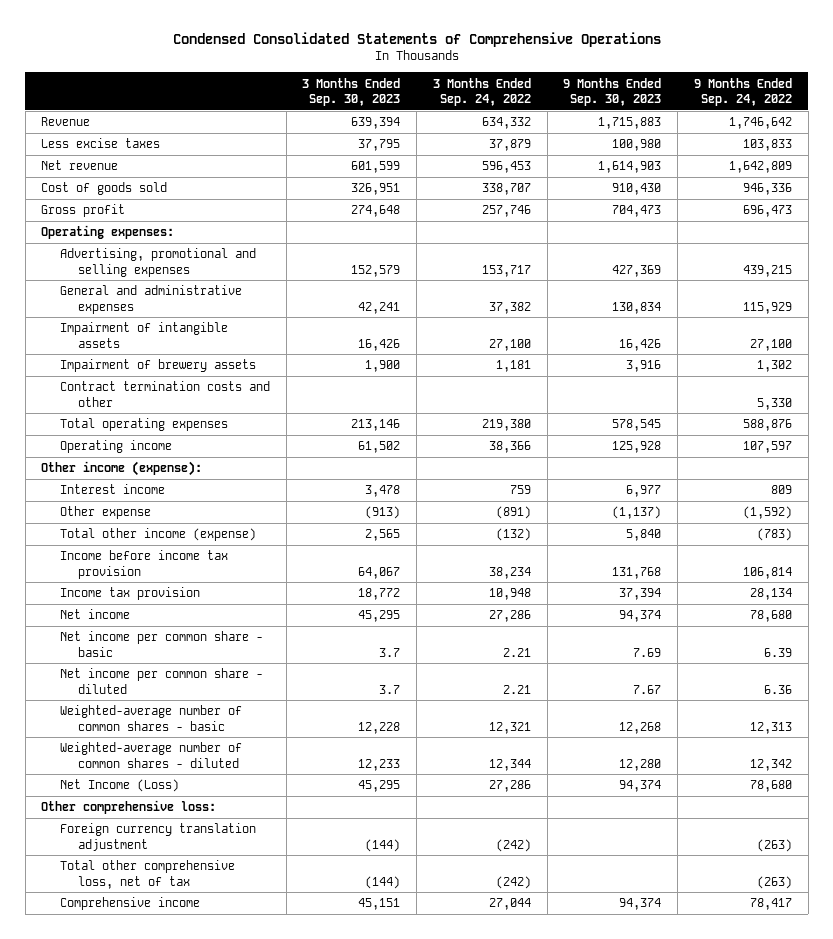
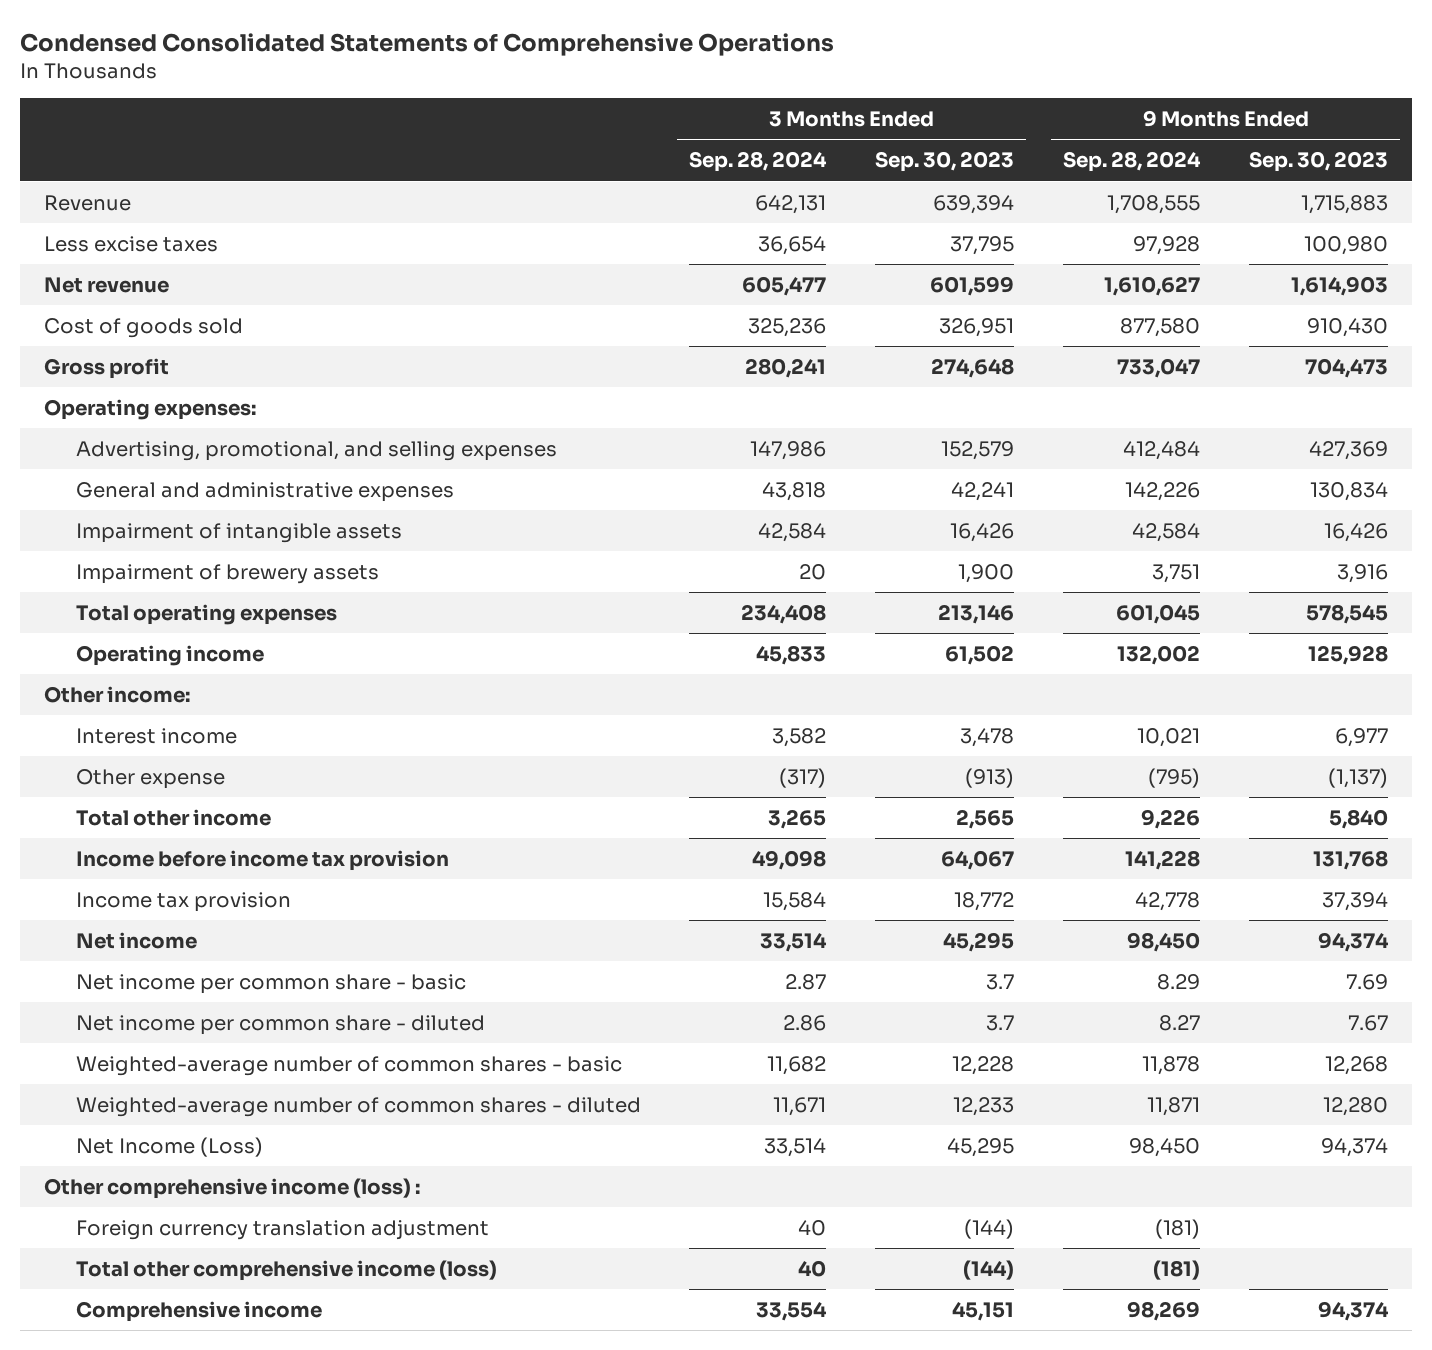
[432,77,531,106] 3 Months Ended Sep. 24, 2022 -> none
[693,77,792,106] 9 Months Ended Sep. 24, 2022 -> none
none -> [689,151,828,173] Sep. 28, 2024
none -> [1063,151,1202,173] Sep. 28, 2024
[59,248,256,277] Advertising, promotional and selling expenses -> [75,440,557,461] Advertising, promotional, and selling expenses
[59,381,270,407] Contract termination costs and other -> none
[41,461,203,477] Other income (expense): -> [44,685,191,703] Other income:
[59,528,256,542] Total other income (expense) -> [75,808,271,826] Total other income
[41,800,217,815] Other comprehensive loss: -> [44,1177,421,1199] Other comprehensive income (loss) :
[59,860,235,889] Total other comprehensive loss, net of tax -> [75,1259,497,1281] Total other comprehensive income (loss)

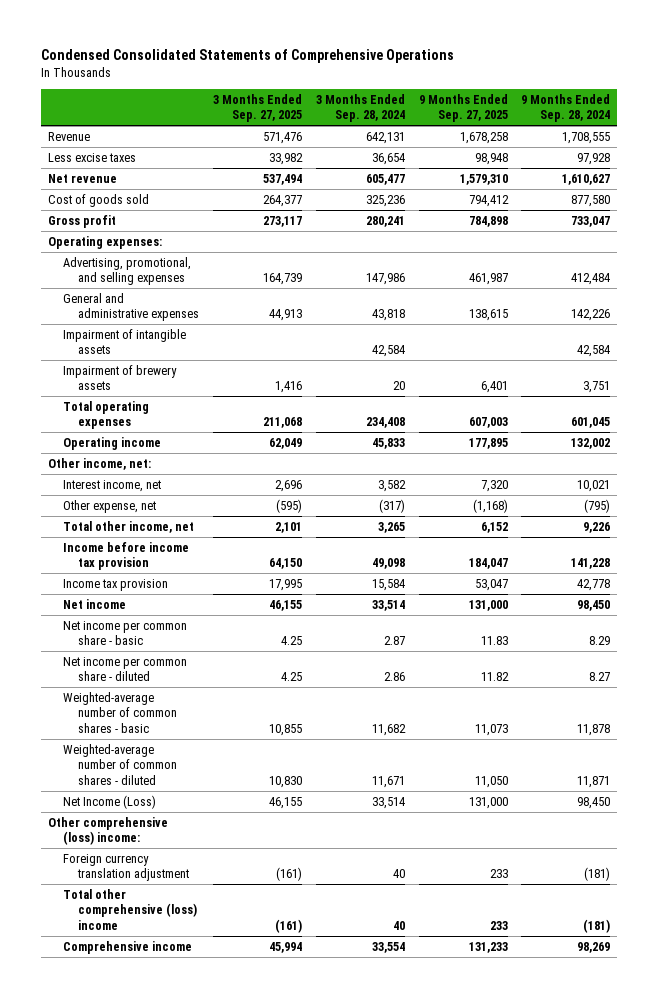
[875,151,1015,173] Sep. 30, 2023 -> none
[1249,151,1389,173] Sep. 30, 2023 -> none
none -> [212,93,302,123] 3 Months Ended Sep. 27, 2025
none -> [418,93,508,123] 9 Months Ended Sep. 27, 2025
[44,685,191,703] Other income: -> [47,457,151,470] Other income, net:
[75,727,237,744] Interest income -> [62,479,161,492] Interest income, net
[75,768,225,789] Other expense -> [62,499,156,513] Other expense, net
[75,808,271,826] Total other income -> [62,520,194,533] Total other income, net
[44,1177,421,1199] Other comprehensive income (loss) : -> [47,816,168,846] Other comprehensive (loss) income:
[75,1259,497,1281] Total other comprehensive income (loss) -> [62,888,198,930] Total other comprehensive (loss) income

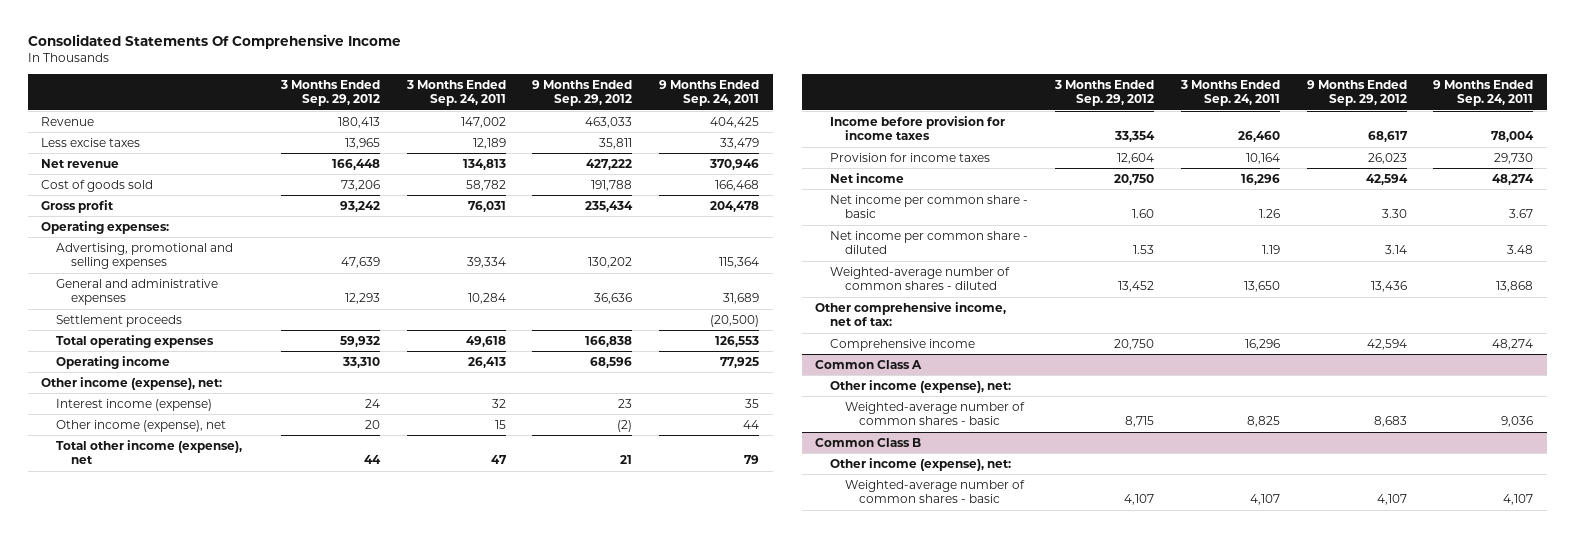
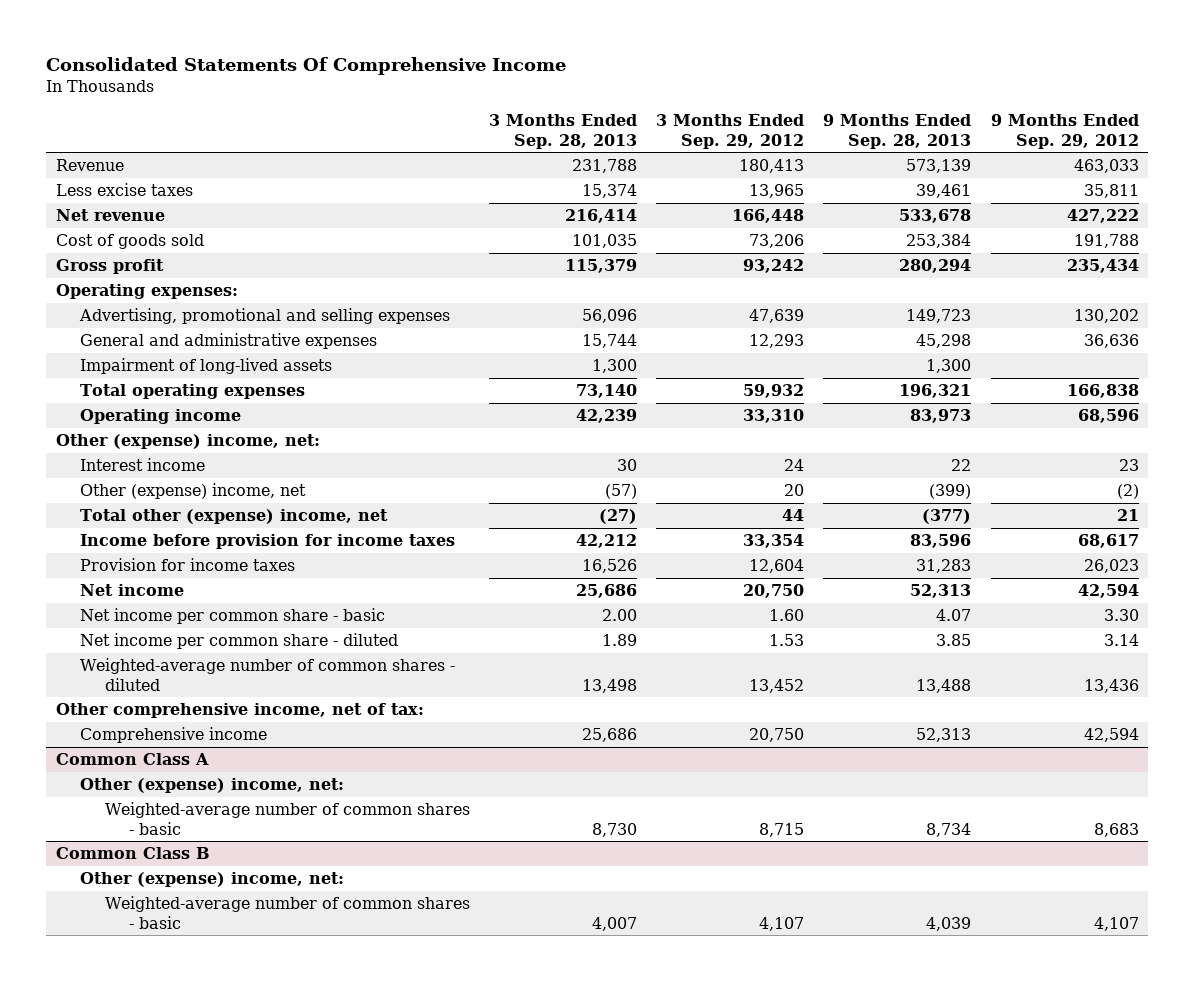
[405,79,506,107] 3 Months Ended Sep. 24, 2011 -> none
[659,79,760,107] 9 Months Ended Sep. 24, 2011 -> none
none -> [488,114,637,149] 3 Months Ended Sep. 28, 2013
none -> [823,114,972,149] 9 Months Ended Sep. 28, 2013
[55,314,182,327] Settlement proceeds -> none
none -> [80,358,333,375] Impairment of long-lived assets
[41,376,223,390] Other income (expense), net: -> [55,434,320,450] Other (expense) income, net:
[55,398,212,411] Interest income (expense) -> [80,458,206,472] Interest income
[55,419,226,432] Other income (expense), net -> [80,483,307,500] Other (expense) income, net
[55,439,242,465] Total other income (expense), net -> [80,509,389,525] Total other (expense) income, net
[830,379,1012,393] Other income (expense), net: -> [80,778,345,794] Other (expense) income, net:
[830,457,1012,471] Other income (expense), net: -> [80,872,345,888] Other (expense) income, net:

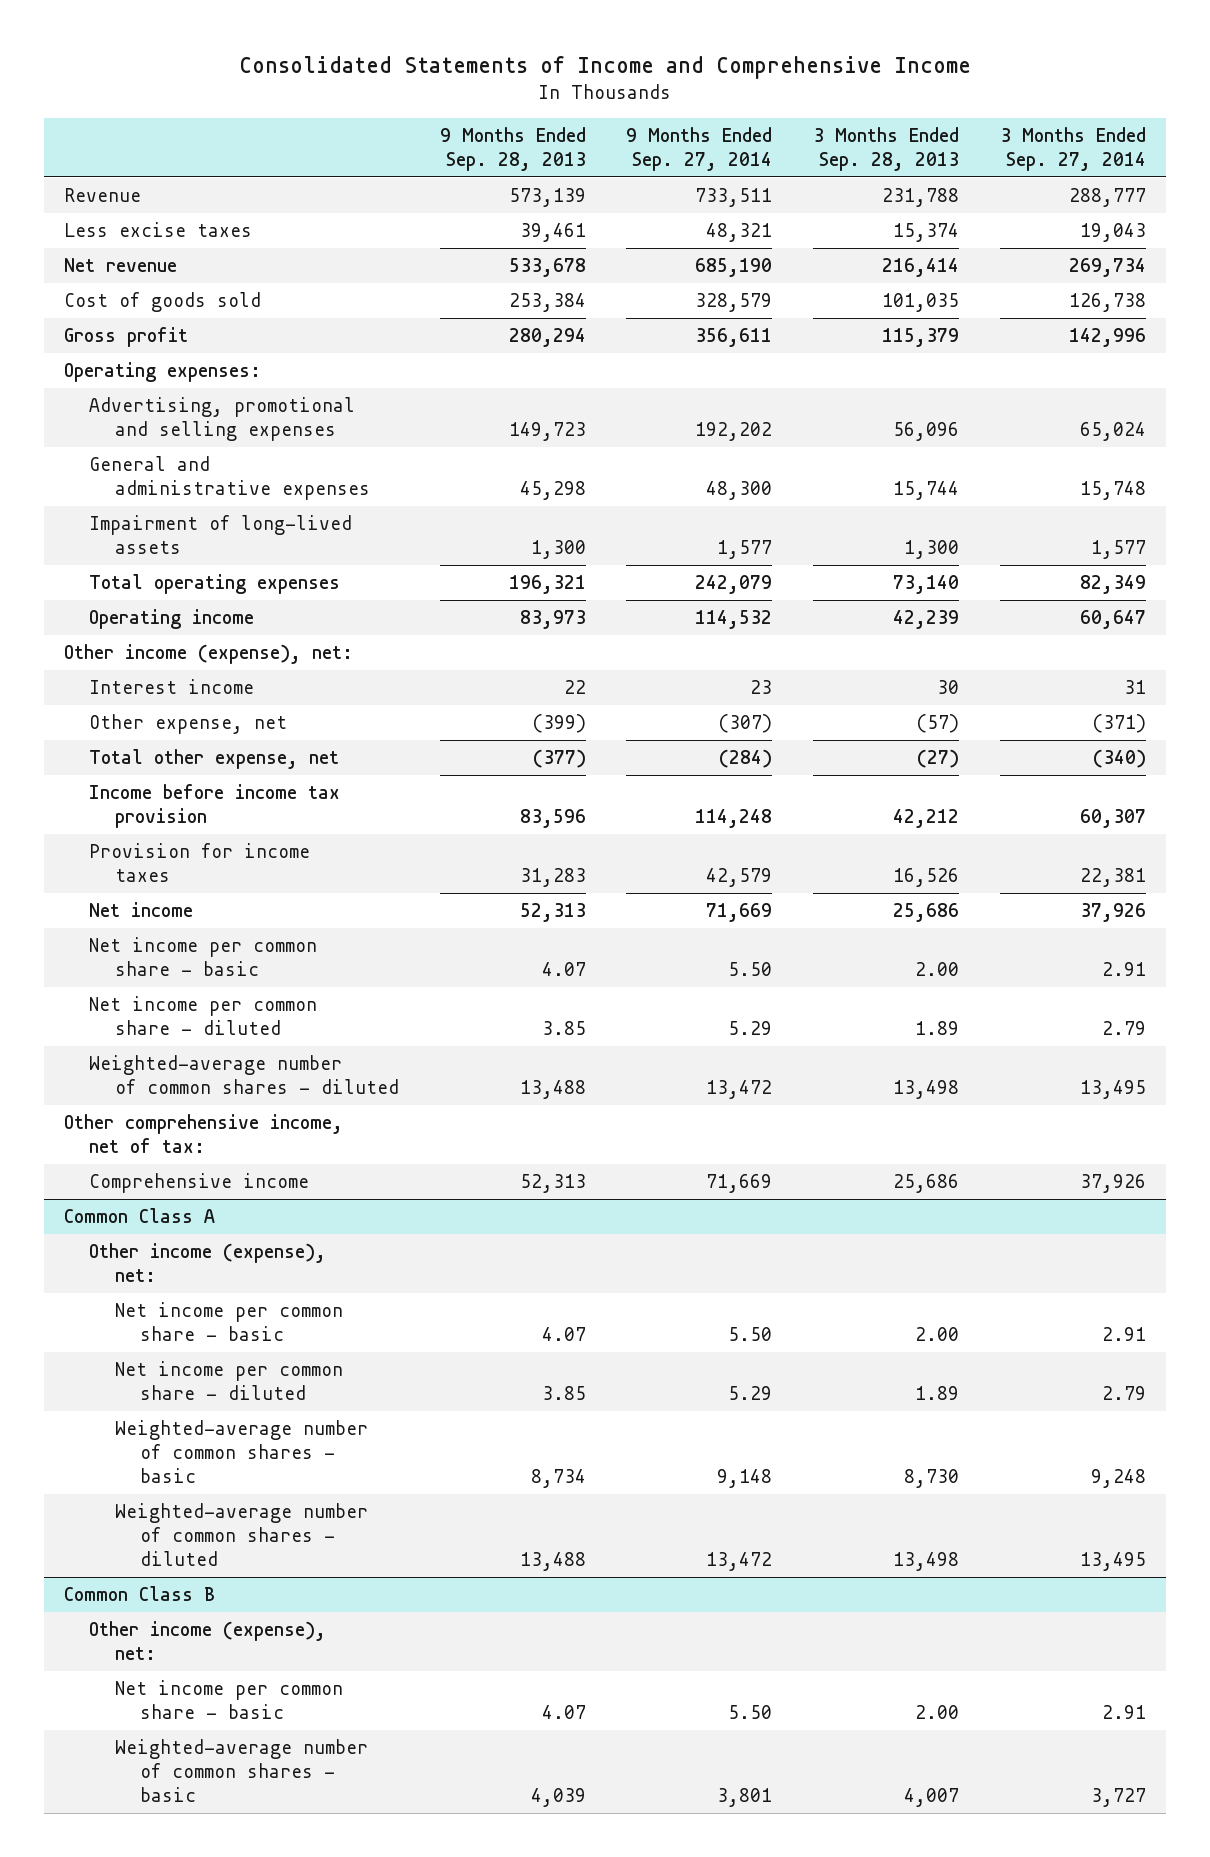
[46,56,567,75] Consolidated Statements Of Comprehensive Income -> [238,56,971,80] Consolidated Statements of Income and Comprehensive Income
[656,114,805,149] 3 Months Ended Sep. 29, 2012 -> none
[990,114,1139,149] 9 Months Ended Sep. 29, 2012 -> none
none -> [626,126,773,171] 9 Months Ended Sep. 27, 2014
none -> [999,126,1146,171] 3 Months Ended Sep. 27, 2014
[55,434,320,450] Other (expense) income, net: -> [64,644,354,665] Other income (expense), net:
[80,483,307,500] Other (expense) income, net -> [89,714,288,735] Other expense, net
[80,509,389,525] Total other (expense) income, net -> [89,749,340,770] Total other expense, net
[80,534,456,550] Income before provision for income taxes -> [89,784,341,829] Income before income tax provision
[80,778,345,794] Other (expense) income, net: -> [89,1243,327,1283] Other income (expense), net:
none -> [114,1302,343,1342] Net income per common share - basic
none -> [114,1361,343,1401] Net income per common share - diluted
none -> [114,1503,368,1566] Weighted-average number of common shares - diluted
[80,872,345,888] Other (expense) income, net: -> [89,1621,327,1661] Other income (expense), net:
none -> [114,1680,343,1720] Net income per common share - basic

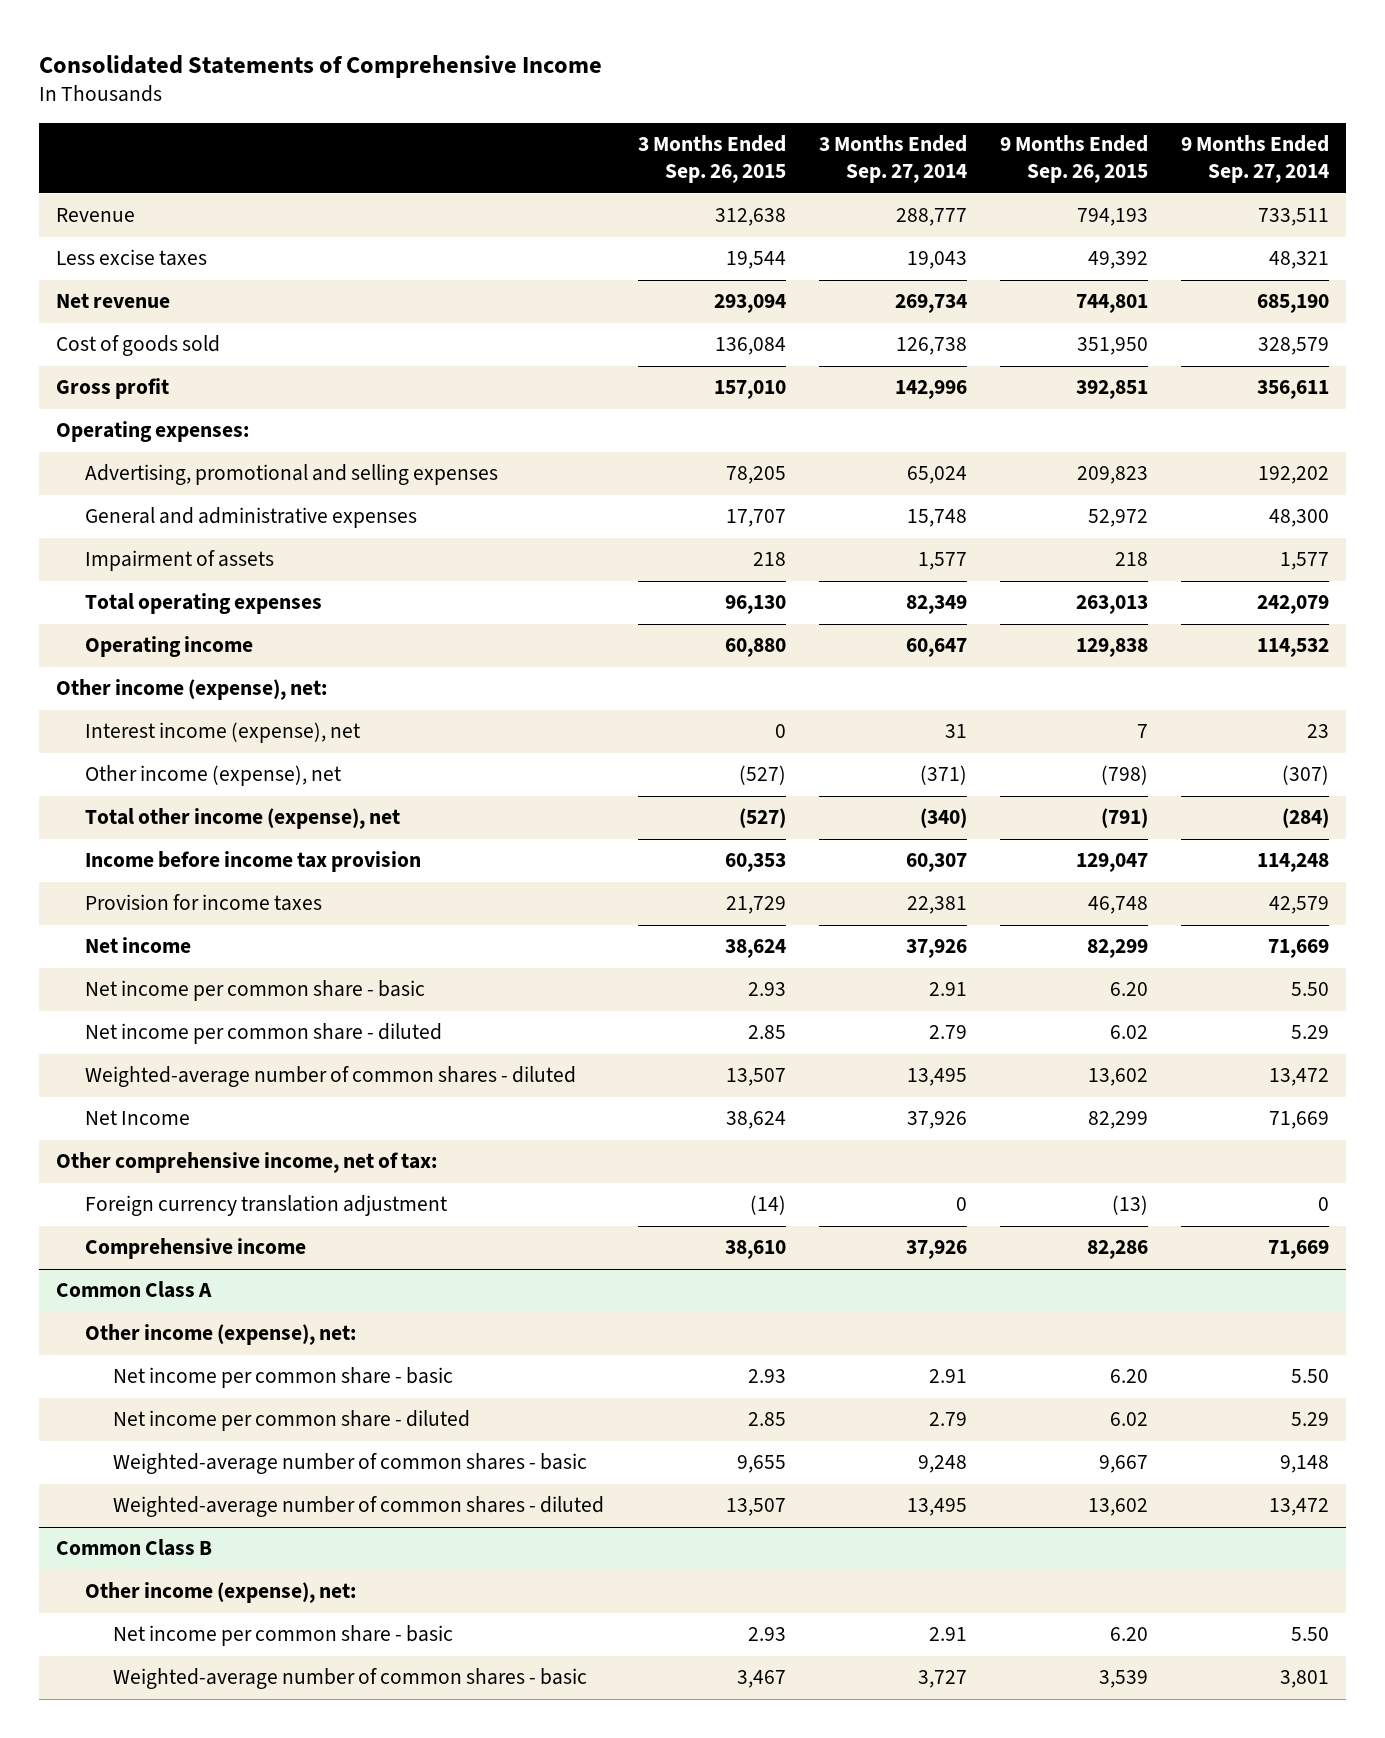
[238,56,971,80] Consolidated Statements of Income and Comprehensive Income -> [39,54,603,78] Consolidated Statements of Comprehensive Income
[439,126,586,171] 9 Months Ended Sep. 28, 2013 -> none
[813,126,960,171] 3 Months Ended Sep. 28, 2013 -> none
none -> [637,135,786,184] 3 Months Ended Sep. 26, 2015
none -> [1000,135,1149,184] 9 Months Ended Sep. 26, 2015
[89,515,353,555] Impairment of long-lived assets -> [84,550,274,572] Impairment of assets
[89,679,255,695] Interest income -> [84,722,360,744] Interest income (expense), net
[89,714,288,735] Other expense, net -> [84,765,341,787] Other income (expense), net
[89,749,340,770] Total other expense, net -> [84,808,400,830] Total other income (expense), net
none -> [84,1110,190,1126] Net Income
none -> [84,1195,447,1217] Foreign currency translation adjustment

